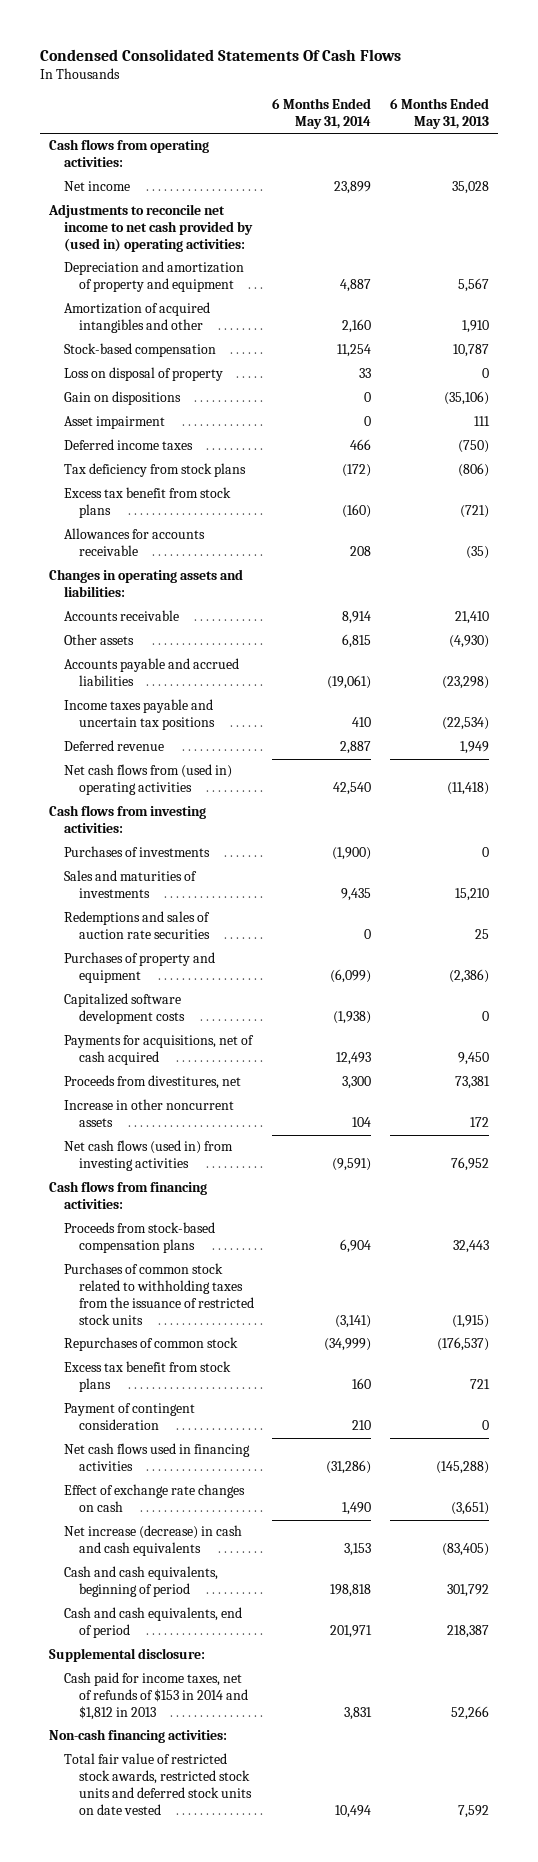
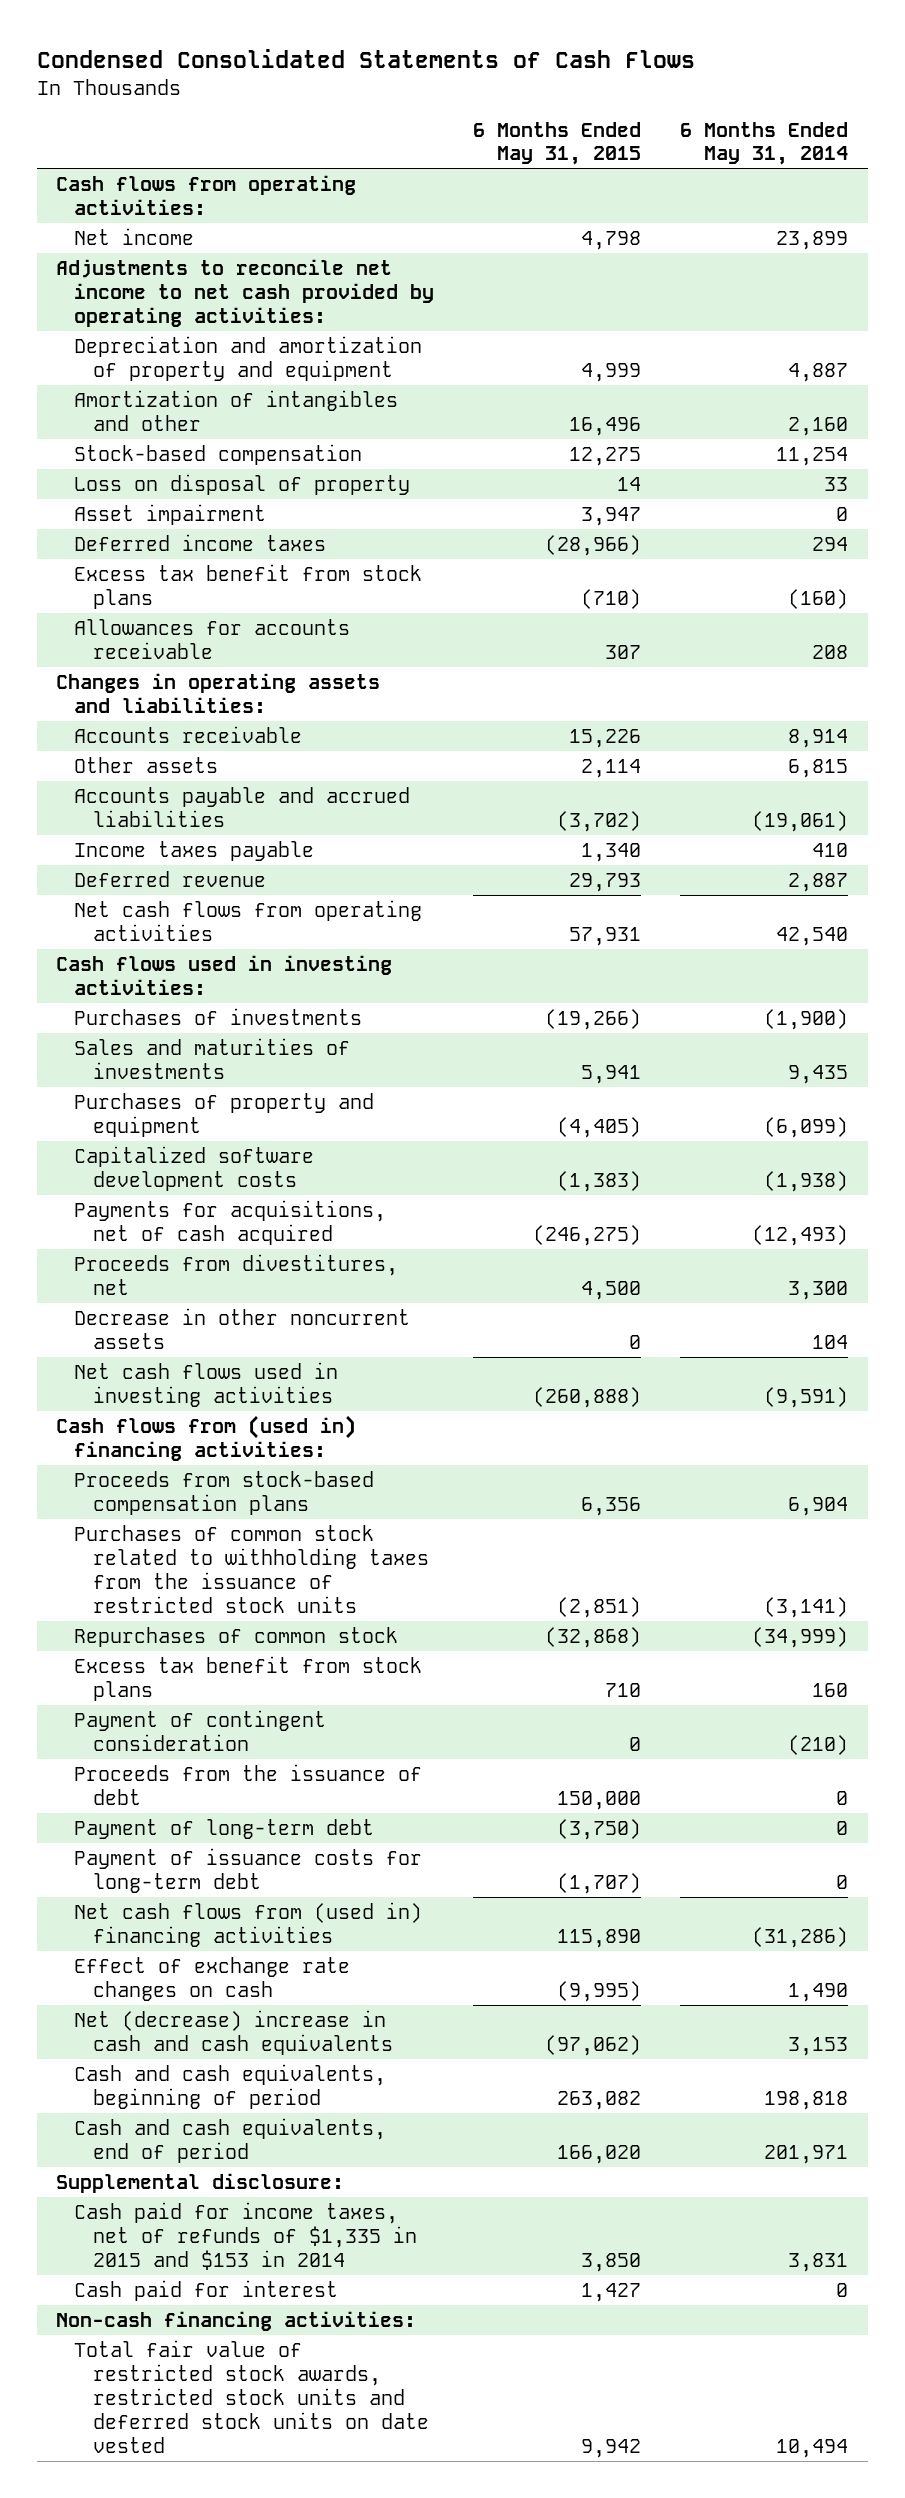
[40,49,402,62] Condensed Consolidated Statements Of Cash Flows -> [36,48,695,68] Condensed Consolidated Statements of Cash Flows
[389,98,489,130] 6 Months Ended May 31, 2013 -> none
none -> [473,121,642,166] 6 Months Ended May 31, 2015
[48,204,254,253] Adjustments to reconcile net income to net cash provided by (used in) operating activities: -> [56,258,435,327] Adjustments to reconcile net income to net cash provided by operating activities:
[64,302,211,334] Amortization of acquired intangibles and other -> [74,389,399,431] Amortization of intangibles and other
[64,391,182,406] Gain on dispositions -> none
[64,463,247,478] Tax deficiency from stock plans -> none
[350,439,372,451] 466 -> [812,536,849,551] 294
[64,699,215,731] Income taxes payable and uncertain tax positions -> [74,840,315,861] Income taxes payable
[64,764,233,796] Net cash flows from (used in) operating activities -> [74,899,423,941] Net cash flows from operating activities
[49,805,207,834] Cash flows from investing activities: -> [56,954,393,995] Cash flows used in investing activities:
[64,911,211,940] Redemptions and sales of auction rate securities -> none
[336,1052,372,1066] 12,493 -> [752,1224,849,1246] (12,493)
[64,1099,235,1128] Increase in other noncurrent assets -> [74,1307,411,1349] Decrease in other noncurrent assets
[64,1140,234,1172] Net cash flows (used in) from investing activities -> [74,1361,339,1407] Net cash flows used in investing activities
[49,1181,208,1210] Cash flows from financing activities: -> [56,1414,357,1461] Cash flows from (used in) financing activities:
[352,1420,372,1431] 210 -> [788,1734,849,1755] (210)
none -> [74,1763,423,1805] Proceeds from the issuance of debt
none -> [74,1818,375,1839] Payment of long-term debt
none -> [74,1847,423,1893] Payment of issuance costs for long-term debt
[64,1443,251,1472] Net cash flows used in financing activities -> [74,1901,423,1947] Net cash flows from (used in) financing activities
[64,1525,243,1557] Net increase (decrease) in cash and cash equivalents -> [74,2009,393,2055] Net (decrease) increase in cash and cash equivalents
[64,1672,248,1721] Cash paid for income taxes, net of refunds of $153 in 2014 and $1,812 in 2013 -> [74,2201,417,2270] Cash paid for income taxes, net of refunds of $1,335 in 2015 and $153 in 2014
none -> [74,2279,339,2301] Cash paid for interest

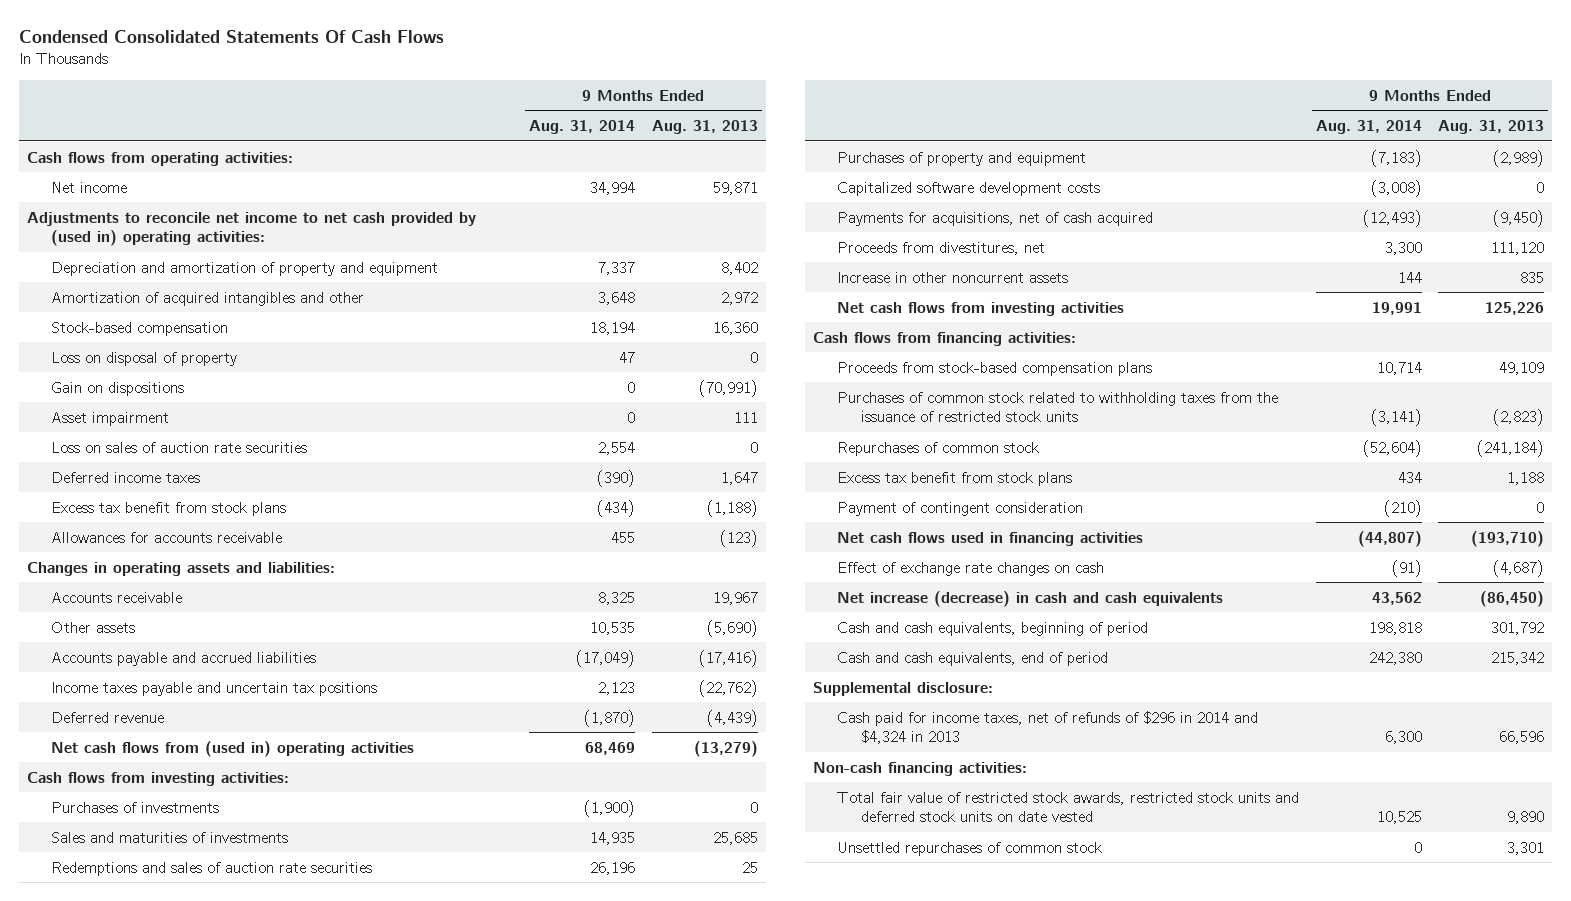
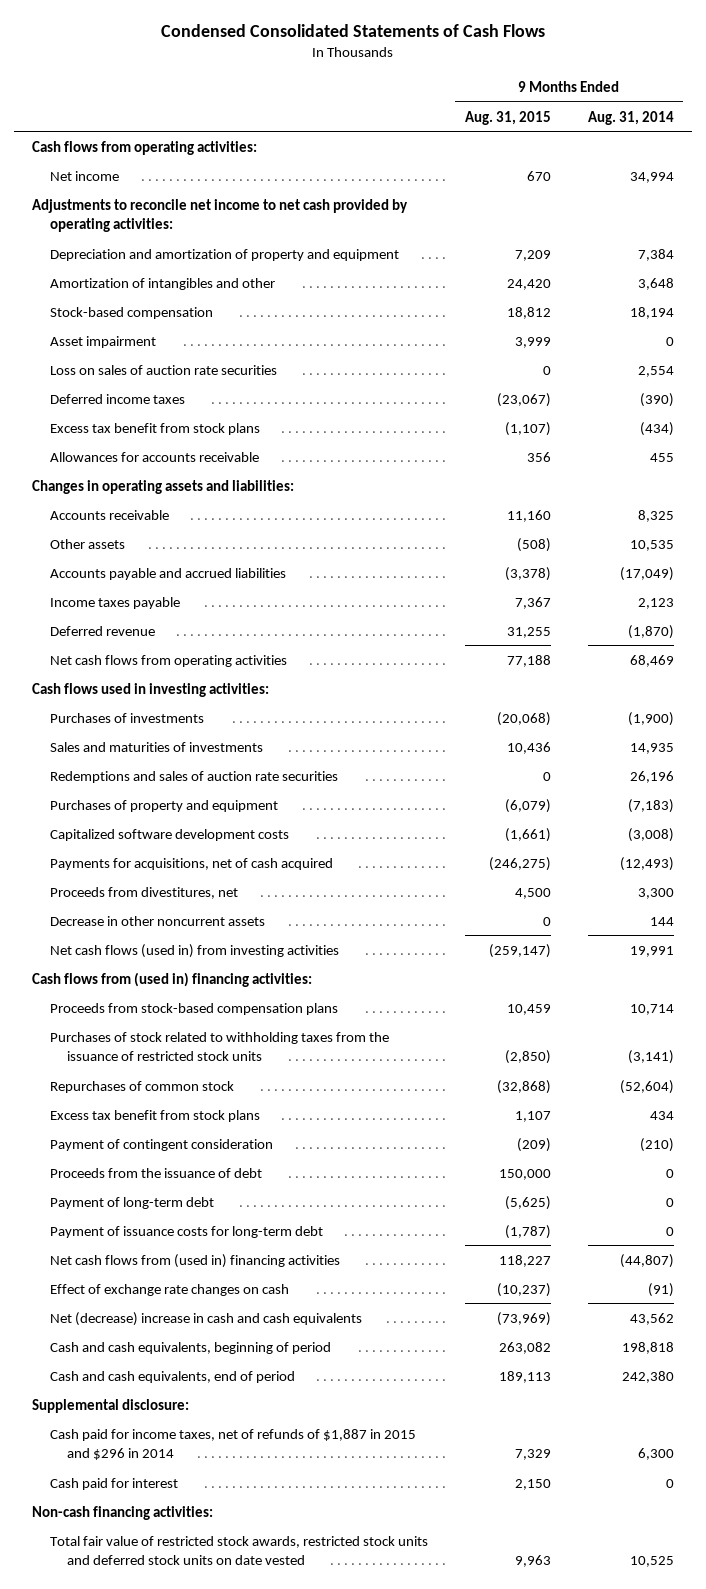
[18,30,444,44] Condensed Consolidated Statements Of Cash Flows -> [160,23,545,37] Condensed Consolidated Statements of Cash Flows
[651,120,758,135] Aug. 31, 2013 -> none
none -> [464,110,551,125] Aug. 31, 2015
[26,211,476,246] Adjustments to reconcile net income to net cash provided by (used in) operating activities: -> [32,198,409,232] Adjustments to reconcile net income to net cash provided by operating activities:
[598,261,636,275] 7,337 -> [637,248,674,261] 7,384
[50,291,364,306] Amortization of acquired intangibles and other -> [49,277,275,290] Amortization of intangibles and other
[50,351,237,366] Loss on disposal of property -> none
[50,381,184,396] Gain on dispositions -> none
[50,681,377,696] Income taxes payable and uncertain tax positions -> [49,596,180,609] Income taxes payable
[50,740,414,757] Net cash flows from (used in) operating activities -> [49,654,287,667] Net cash flows from operating activities
[26,771,289,786] Cash flows from investing activities: -> [32,682,270,697] Cash flows used in investing activities:
[837,271,1069,283] Increase in other noncurrent assets -> [49,915,265,926] Decrease in other noncurrent assets
[837,301,1125,316] Net cash flows from investing activities -> [49,943,339,958] Net cash flows (used in) from investing activities
[813,331,1077,346] Cash flows from financing activities: -> [32,971,313,987] Cash flows from (used in) financing activities:
[837,391,1279,422] Purchases of common stock related to withholding taxes from the issuance of restricted stock units -> [49,1031,389,1061] Purchases of stock related to withholding taxes from the issuance of restricted stock units
none -> [49,1167,262,1178] Proceeds from the issuance of debt
none -> [49,1196,214,1209] Payment of long-term debt
none -> [49,1225,323,1238] Payment of issuance costs for long-term debt
[837,531,1144,546] Net cash flows used in financing activities -> [49,1253,340,1268] Net cash flows from (used in) financing activities
[837,590,1224,607] Net increase (decrease) in cash and cash equivalents -> [49,1311,362,1326] Net (decrease) increase in cash and cash equivalents
[837,710,1259,744] Cash paid for income taxes, net of refunds of $296 in 2014 and $4,324 in 2013 -> [49,1428,416,1460] Cash paid for income taxes, net of refunds of $1,887 in 2015 and $296 in 2014
none -> [49,1477,178,1490] Cash paid for interest
[837,841,1103,856] Unsettled repurchases of common stock -> none

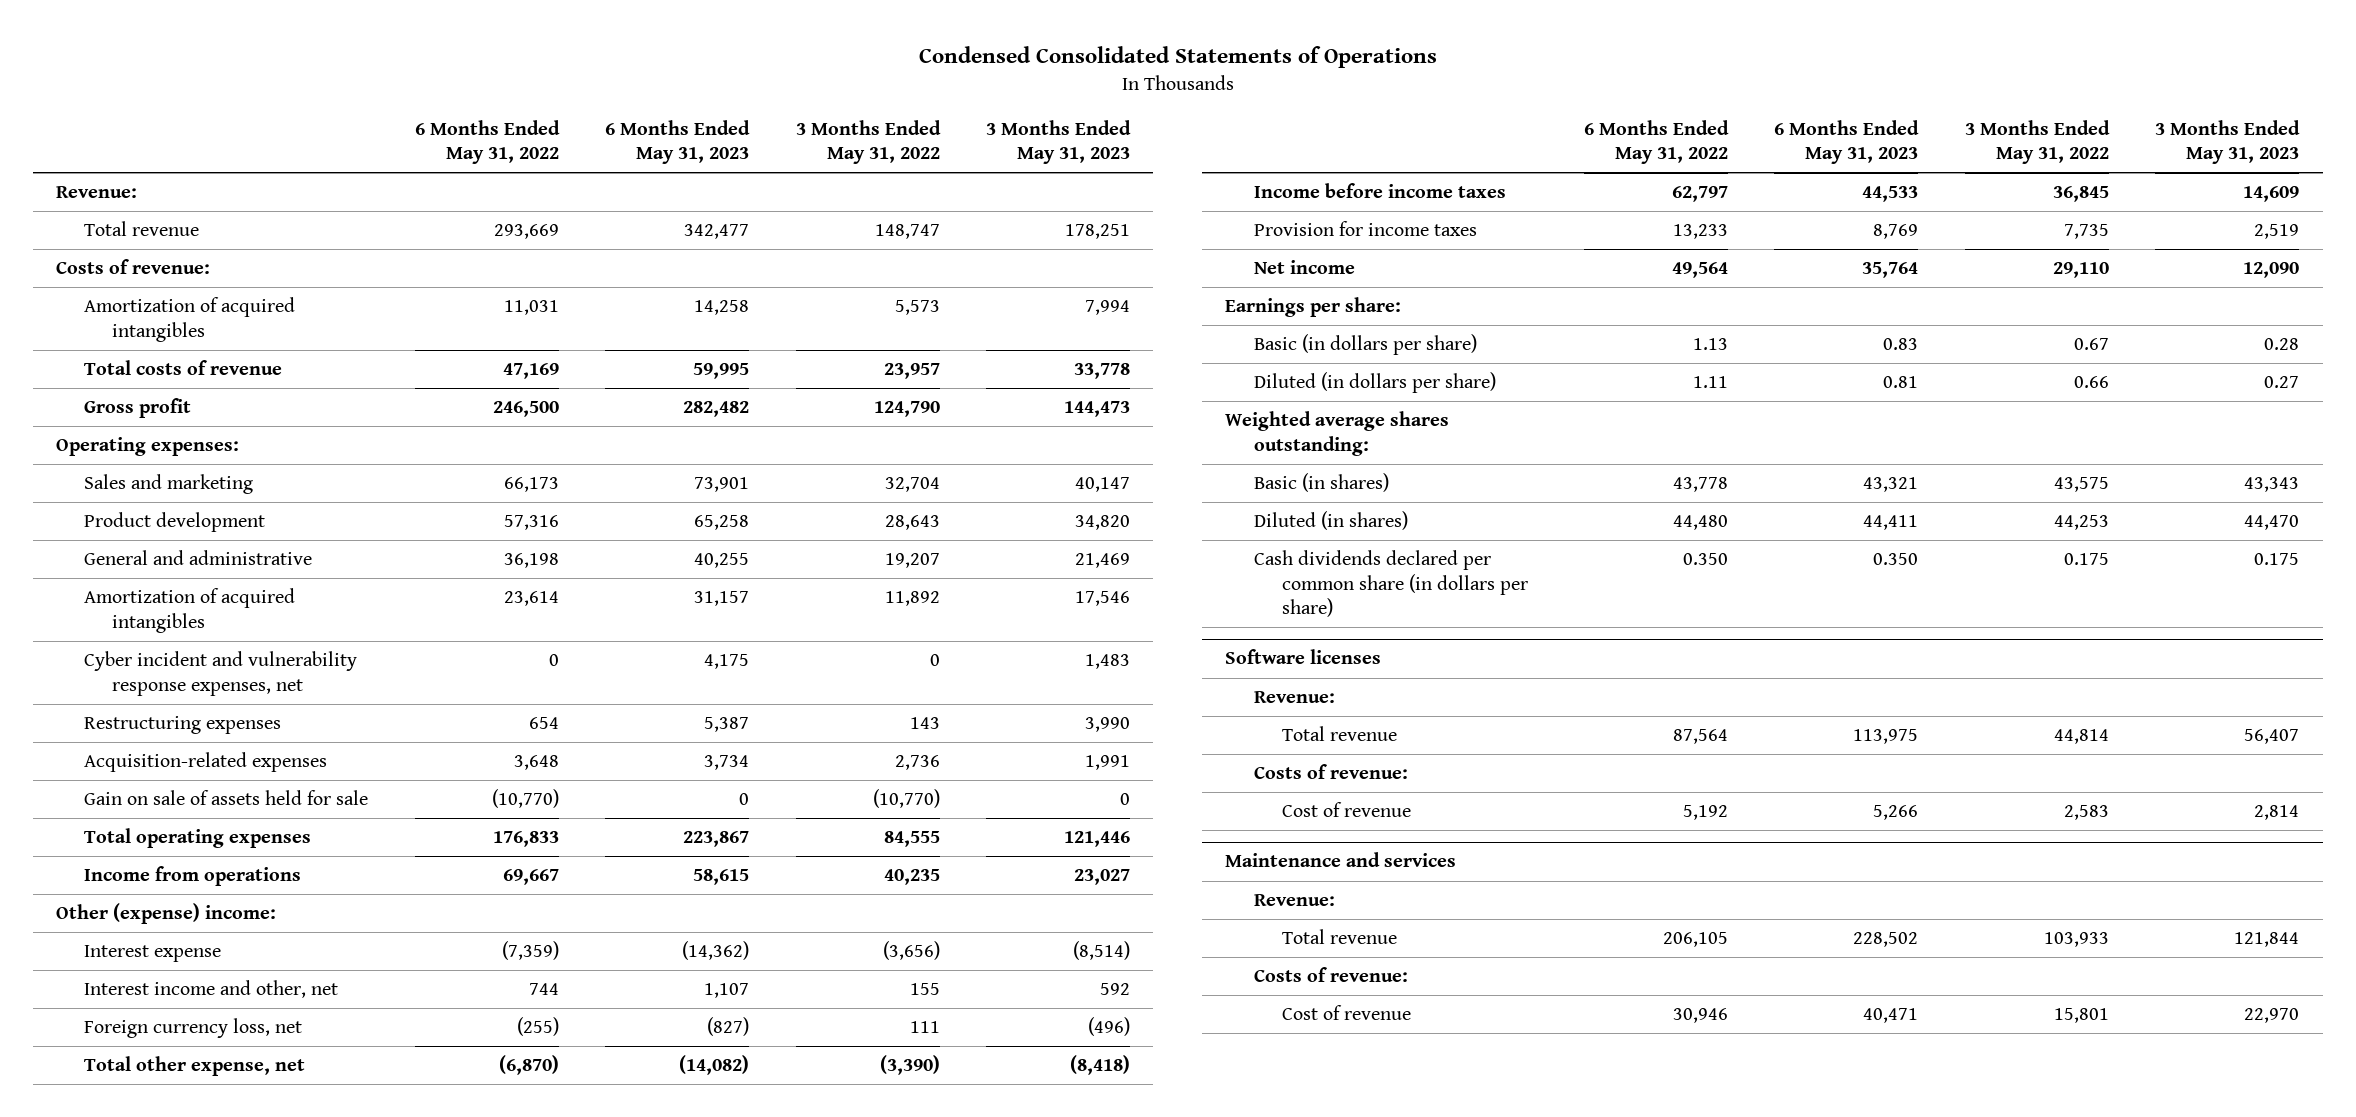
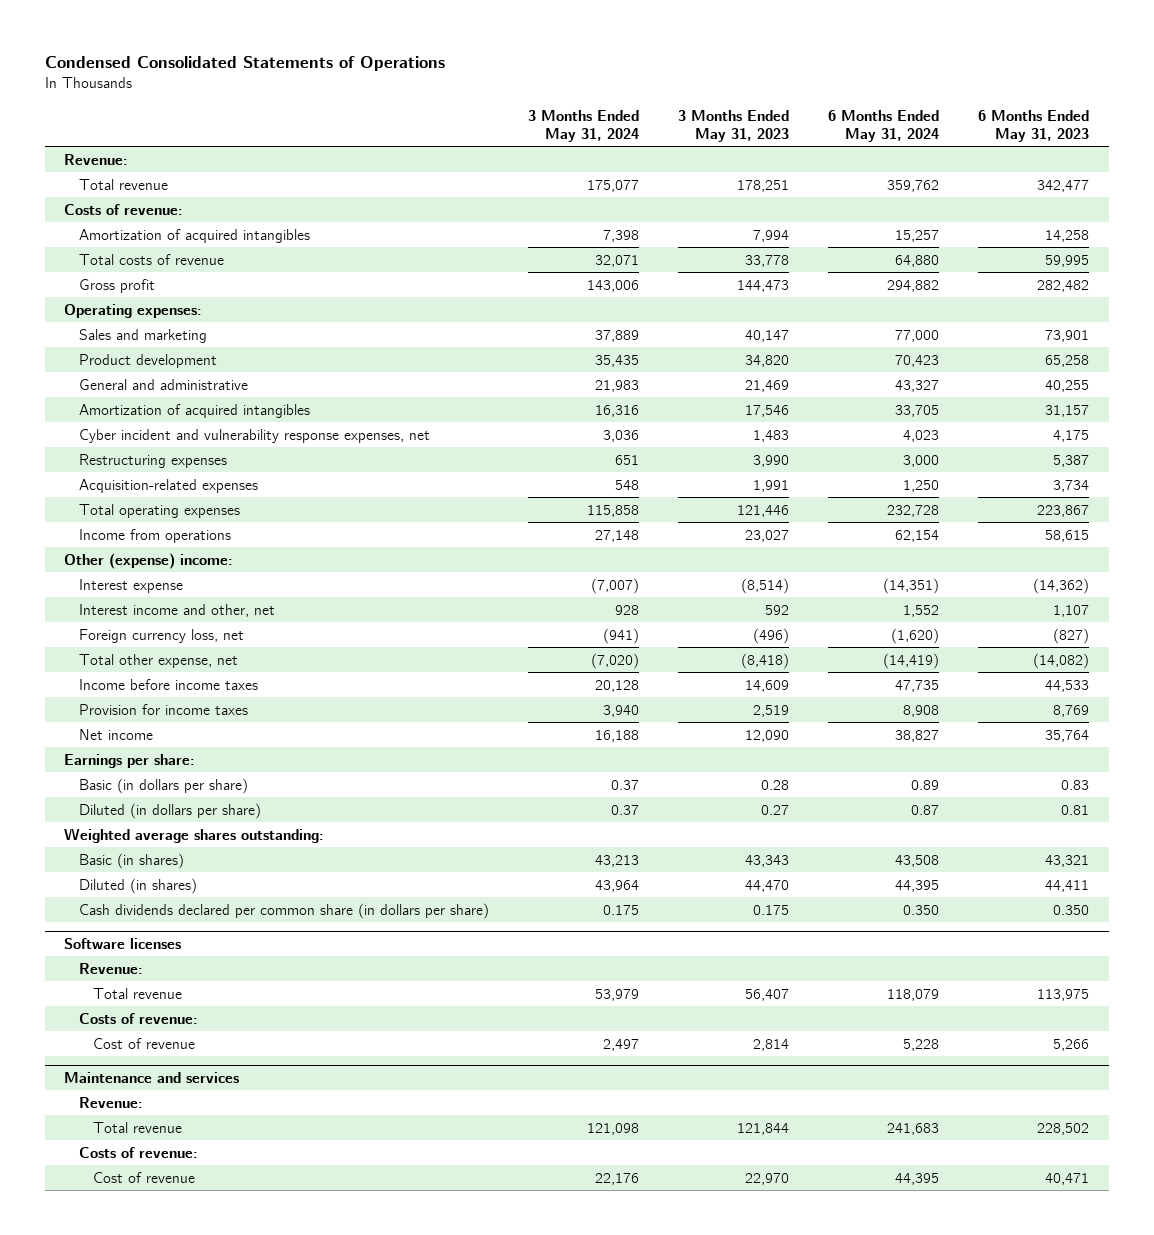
[414,119,560,165] 6 Months Ended May 31, 2022 -> none
[795,119,941,165] 3 Months Ended May 31, 2022 -> none
none -> [527,109,639,142] 3 Months Ended May 31, 2024
none -> [828,109,940,142] 6 Months Ended May 31, 2024
[84,790,369,806] Gain on sale of assets held for sale -> none

